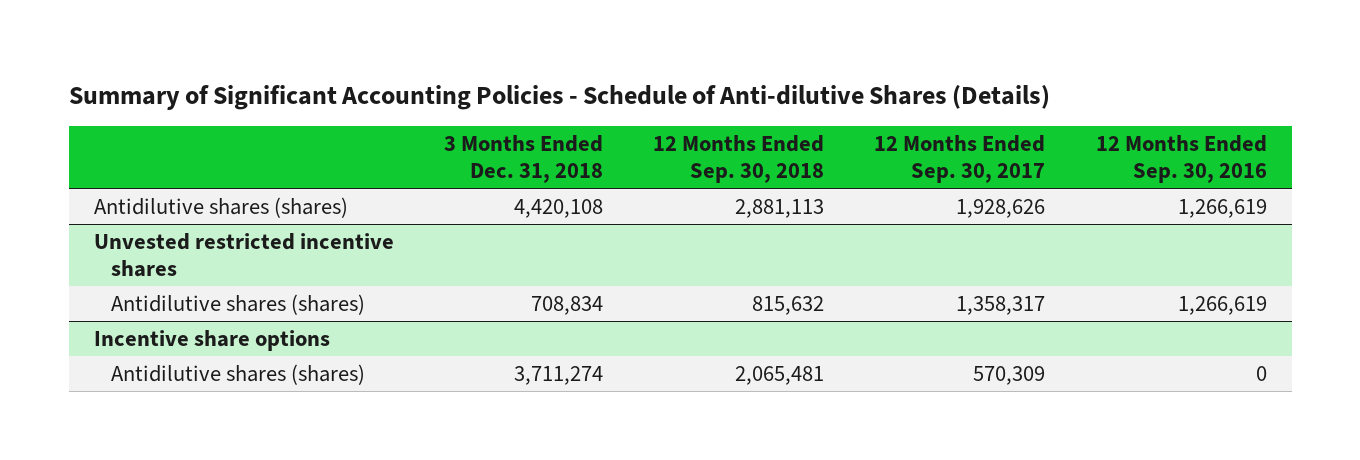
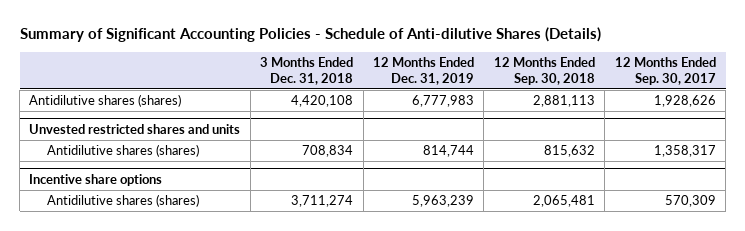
[1095,135,1267,184] 12 Months Ended Sep. 30, 2016 -> none
none -> [373,56,475,85] 12 Months Ended Dec. 31, 2019
[93,232,394,277] Unvested restricted incentive shares -> [29,123,241,134] Unvested restricted shares and units

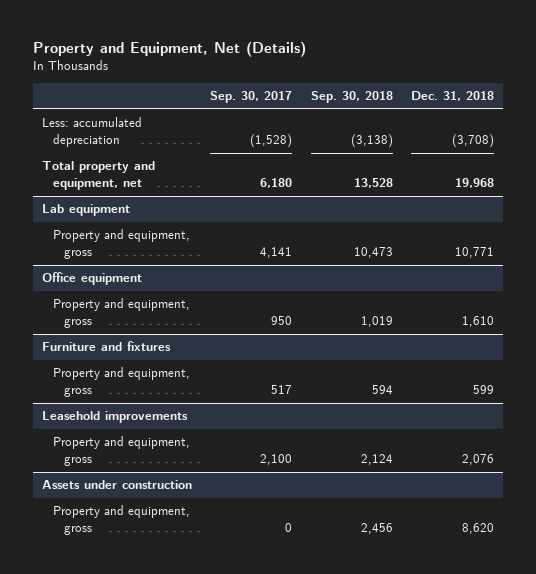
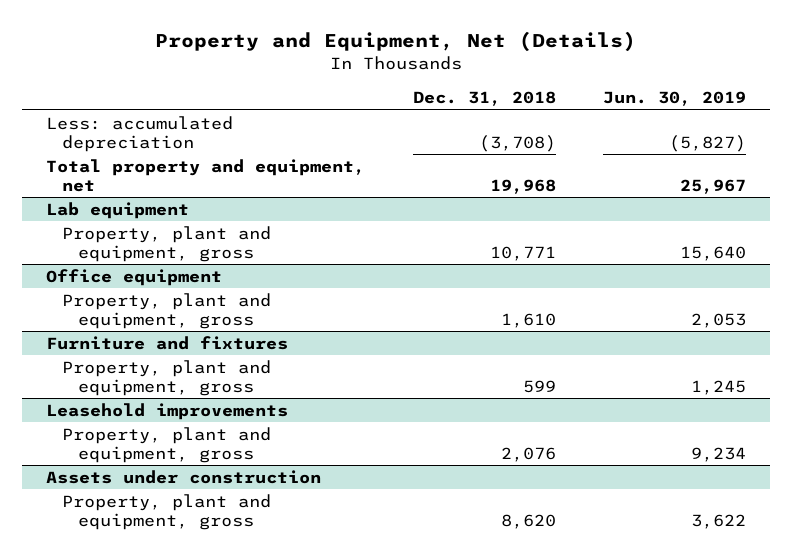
[210,91,293,104] Sep. 30, 2017 -> none
[310,91,393,104] Sep. 30, 2018 -> none
none -> [603,91,747,107] Jun. 30, 2019
[53,229,191,260] Property and equipment, gross -> [62,225,272,262] Property, plant and equipment, gross
[53,298,191,329] Property and equipment, gross -> [62,292,272,329] Property, plant and equipment, gross
[53,367,191,398] Property and equipment, gross -> [62,359,272,396] Property, plant and equipment, gross
[53,436,191,467] Property and equipment, gross -> [62,426,272,463] Property, plant and equipment, gross
[53,505,191,536] Property and equipment, gross -> [62,493,272,530] Property, plant and equipment, gross

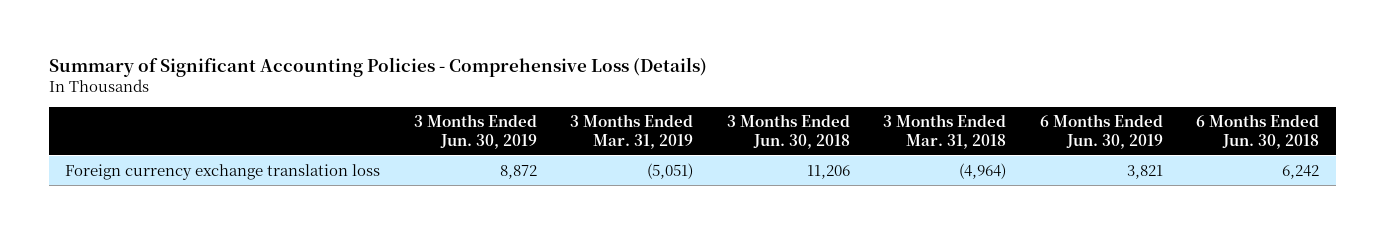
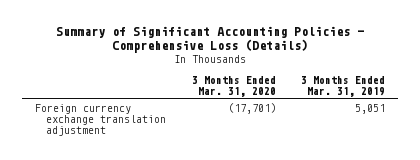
[413,114,537,149] 3 Months Ended Jun. 30, 2019 -> none
[726,114,850,149] 3 Months Ended Jun. 30, 2018 -> none
[883,114,1007,149] 3 Months Ended Mar. 31, 2018 -> none
[1039,114,1163,149] 6 Months Ended Jun. 30, 2019 -> none
[1196,114,1320,149] 6 Months Ended Jun. 30, 2018 -> none
none -> [191,75,276,97] 3 Months Ended Mar. 31, 2020
[65,164,381,181] Foreign currency exchange translation loss -> [34,104,167,137] Foreign currency exchange translation adjustment
[647,163,694,180] (5,051) -> [355,104,386,115] 5,051

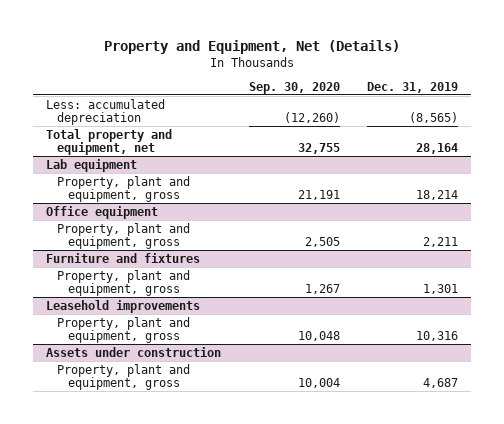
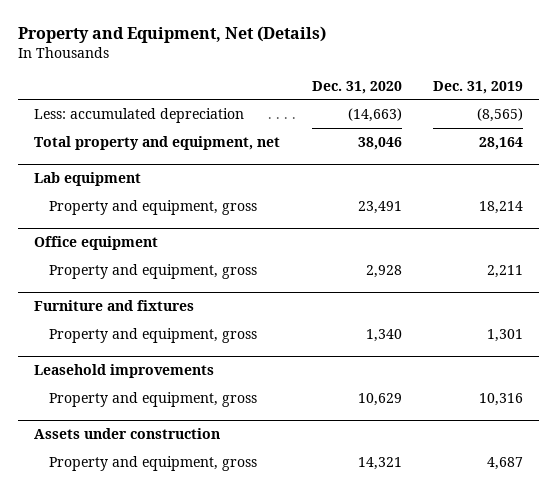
[248,81,340,94] Sep. 30, 2020 -> none
none -> [311,80,402,94] Dec. 31, 2020
[57,175,191,203] Property, plant and equipment, gross -> [49,199,258,215] Property and equipment, gross
[57,222,191,250] Property, plant and equipment, gross -> [49,263,258,279] Property and equipment, gross
[57,269,191,297] Property, plant and equipment, gross -> [49,327,258,343] Property and equipment, gross
[57,316,191,344] Property, plant and equipment, gross -> [49,391,258,407] Property and equipment, gross
[57,363,191,391] Property, plant and equipment, gross -> [49,455,258,471] Property and equipment, gross

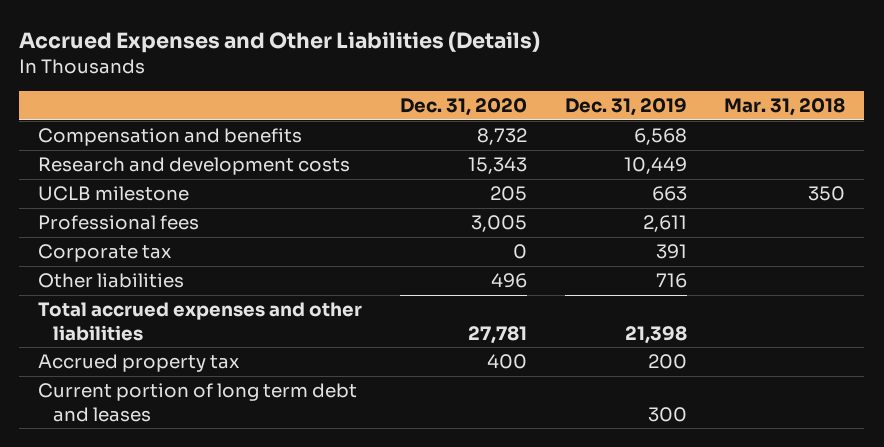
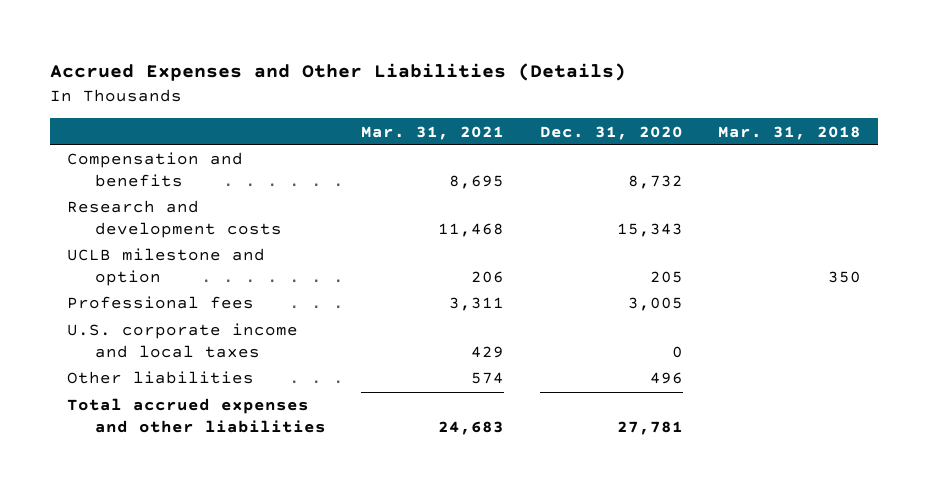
[564,98,687,117] Dec. 31, 2019 -> none
none -> [361,125,505,140] Mar. 31, 2021
[38,186,190,202] UCLB milestone -> [67,248,266,286] UCLB milestone and option
[38,244,172,263] Corporate tax -> none
none -> [67,323,299,358] U.S. corporate income and local taxes
[38,354,240,373] Accrued property tax -> none
[38,383,358,422] Current portion of long term debt and leases -> none

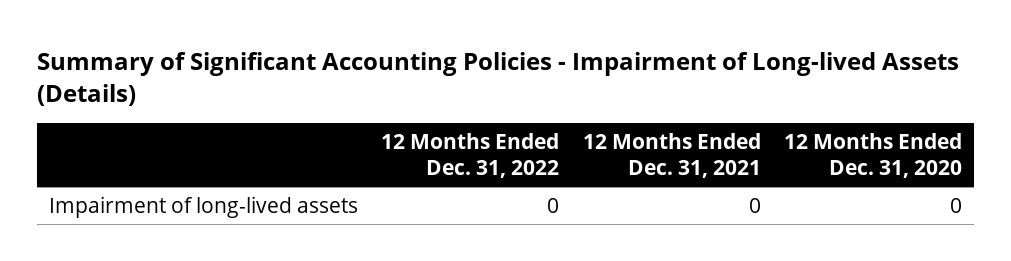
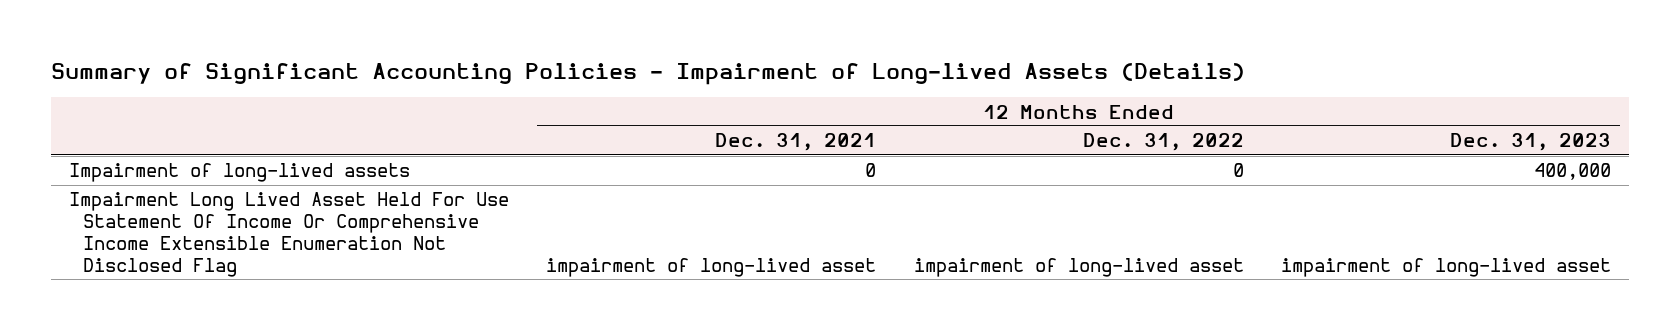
[784,132,963,179] 12 Months Ended Dec. 31, 2020 -> none
none -> [1449,133,1611,152] Dec. 31, 2023
none -> [69,192,510,277] Impairment Long Lived Asset Held For Use Statement Of Income Or Comprehensive Income Extensible Enumeration Not Disclosed Flag

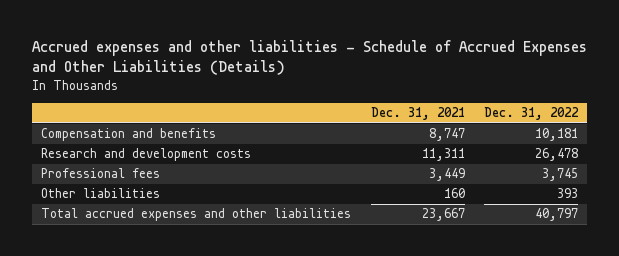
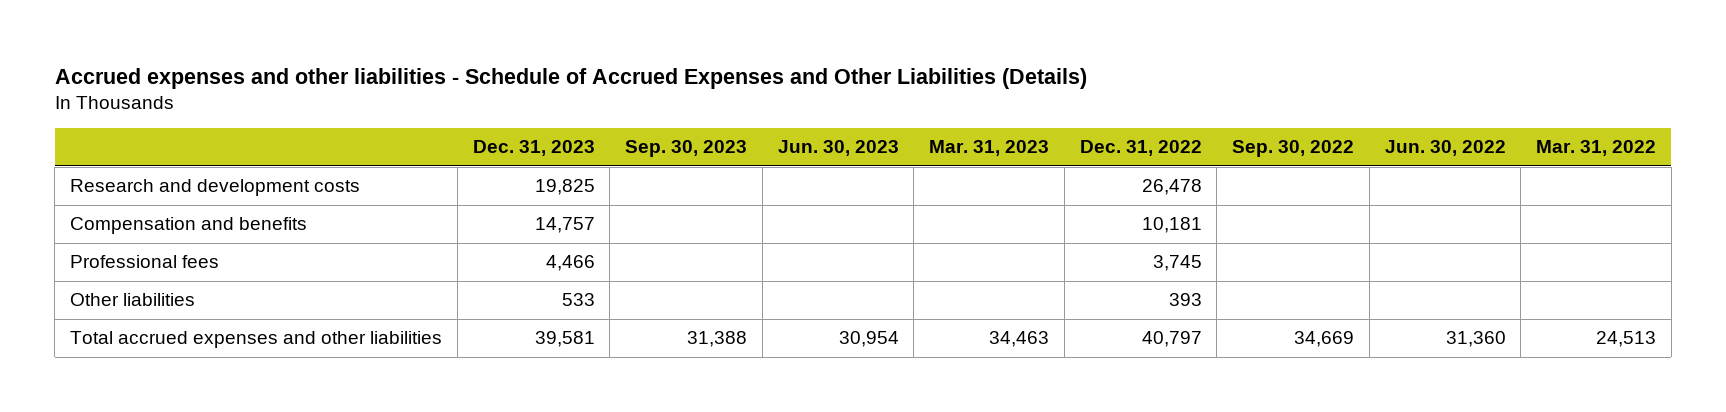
[370,107,465,121] Dec. 31, 2021 -> none
none -> [472,140,595,157] Dec. 31, 2023
none -> [625,140,748,158] Sep. 30, 2023
none -> [777,140,899,157] Jun. 30, 2023
none -> [929,140,1050,157] Mar. 31, 2023
none -> [1232,140,1355,158] Sep. 30, 2022
none -> [1384,140,1506,157] Jun. 30, 2022
none -> [1536,140,1657,157] Mar. 31, 2022
[41,128,217,142] Compensation and benefits -> [70,217,308,235] Compensation and benefits

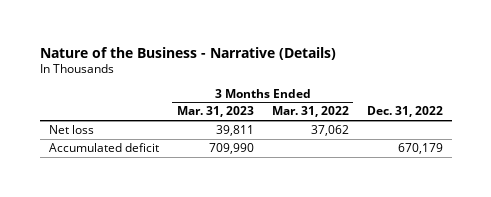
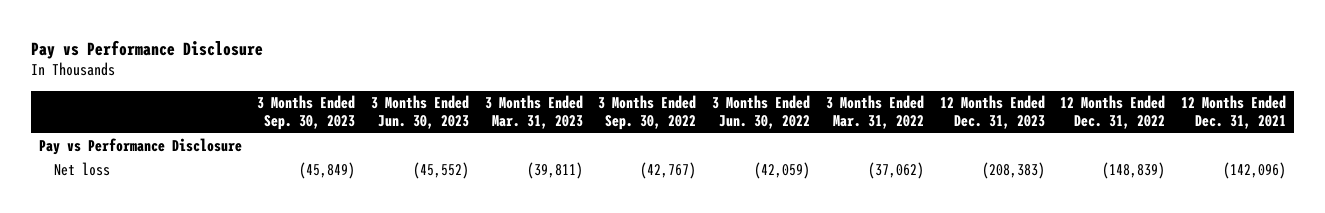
[39,46,336,60] Nature of the Business - Narrative (Details) -> [30,39,263,59] Pay vs Performance Disclosure
[366,106,443,118] Dec. 31, 2022 -> none
none -> [257,94,356,131] 3 Months Ended Sep. 30, 2023
none -> [371,94,470,130] 3 Months Ended Jun. 30, 2023
none -> [598,94,697,131] 3 Months Ended Sep. 30, 2022
none -> [712,94,811,130] 3 Months Ended Jun. 30, 2022
none -> [939,94,1045,130] 12 Months Ended Dec. 31, 2023
none -> [1060,94,1166,130] 12 Months Ended Dec. 31, 2022
none -> [1181,94,1287,130] 12 Months Ended Dec. 31, 2021
[48,142,159,152] Accumulated deficit -> none
none -> [38,138,242,156] Pay vs Performance Disclosure
[215,124,254,136] 39,811 -> [526,162,583,180] (39,811)
[310,124,349,136] 37,062 -> [867,162,924,180] (37,062)

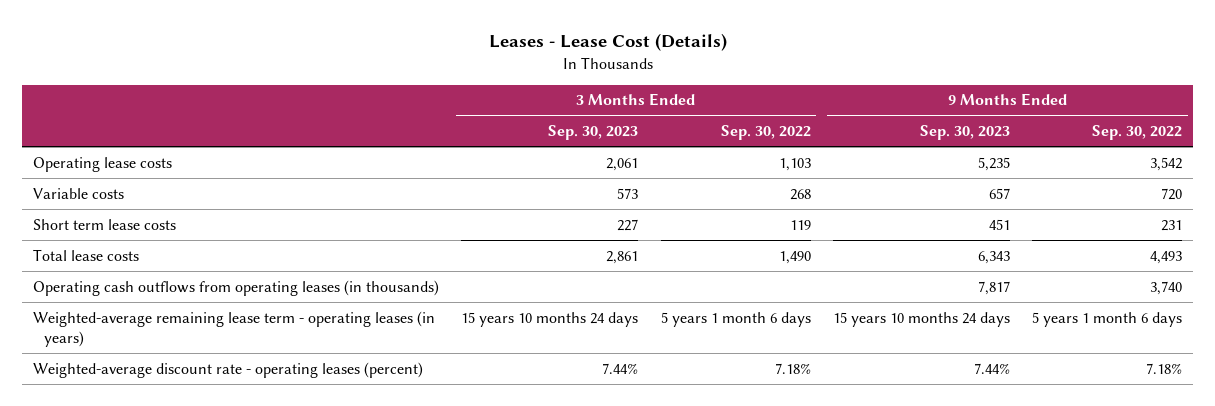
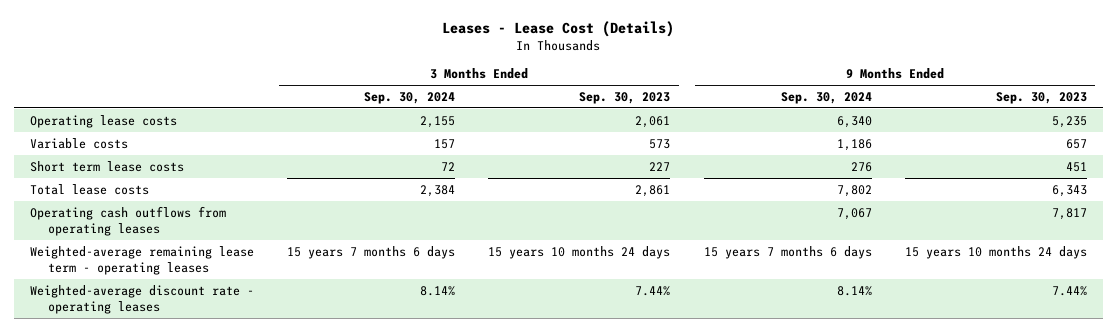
[720,125,811,141] Sep. 30, 2022 -> none
[1092,125,1183,141] Sep. 30, 2022 -> none
none -> [364,91,456,104] Sep. 30, 2024
none -> [780,91,872,104] Sep. 30, 2024
[32,279,439,296] Operating cash outflows from operating leases (in thousands) -> [30,205,227,236] Operating cash outflows from operating leases
[32,310,435,348] Weighted-average remaining lease term - operating leases (in years) -> [30,245,255,275] Weighted-average remaining lease term - operating leases
[32,361,423,378] Weighted-average discount rate - operating leases (percent) -> [30,284,255,314] Weighted-average discount rate - operating leases

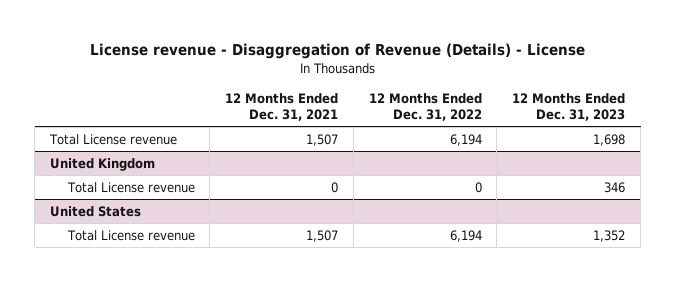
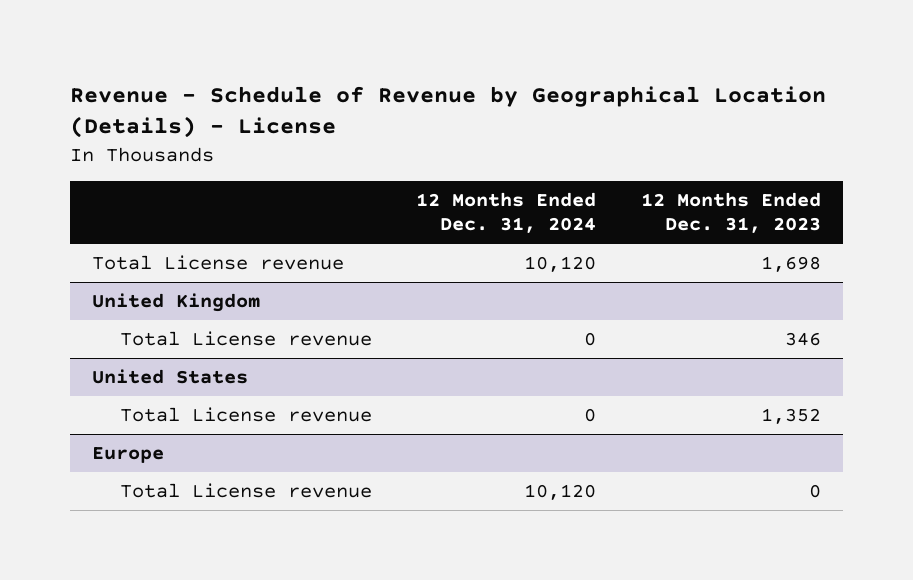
[89,43,585,60] License revenue - Disaggregation of Revenue (Details) - License -> [70,85,827,139] Revenue - Schedule of Revenue by Geographical Location (Details) - License
[225,92,339,122] 12 Months Ended Dec. 31, 2021 -> none
[368,92,482,122] 12 Months Ended Dec. 31, 2022 -> none
none -> [416,191,597,234] 12 Months Ended Dec. 31, 2024
none -> [92,446,165,463] Europe
none -> [119,482,372,498] Total License revenue

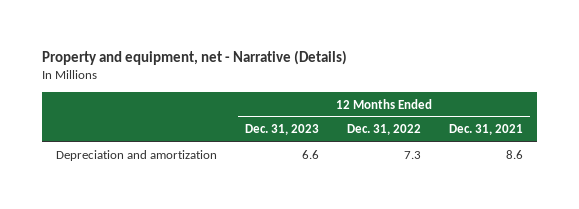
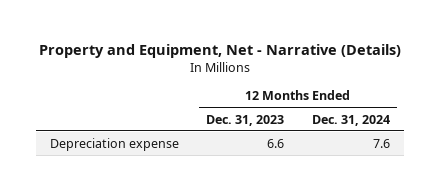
[41,49,347,65] Property and equipment, net - Narrative (Details) -> [38,44,401,59] Property and Equipment, Net - Narrative (Details)
[346,124,421,136] Dec. 31, 2022 -> none
[448,124,523,136] Dec. 31, 2021 -> none
none -> [312,114,391,126] Dec. 31, 2024
[55,149,217,161] Depreciation and amortization -> [49,138,179,152] Depreciation expense

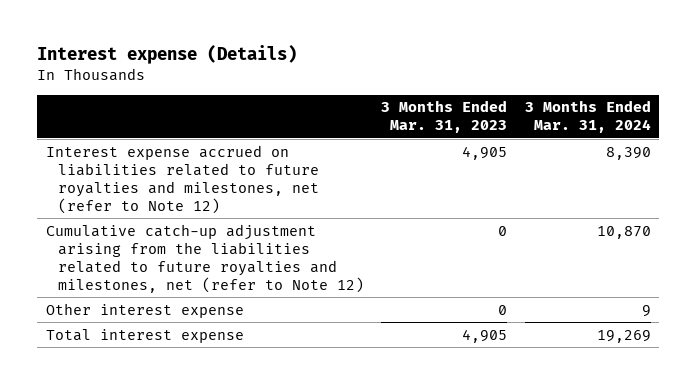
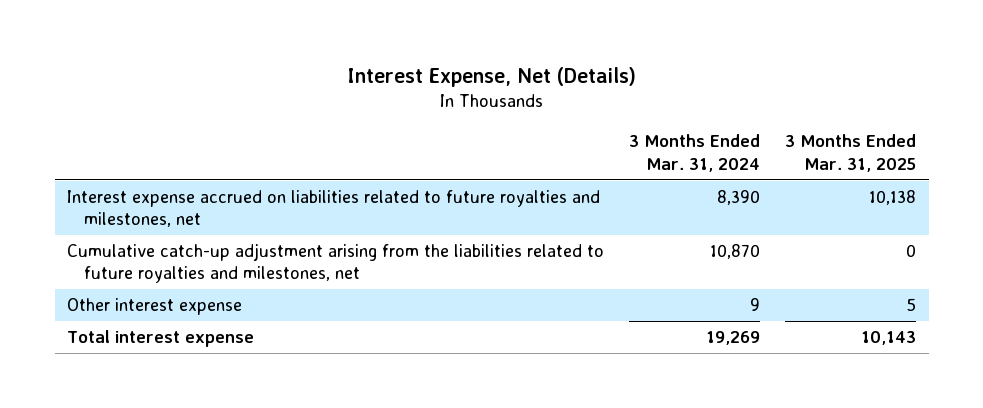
[37,45,298,65] Interest expense (Details) -> [346,66,636,87] Interest Expense, Net (Details)
[381,100,508,134] 3 Months Ended Mar. 31, 2023 -> none
none -> [785,134,917,172] 3 Months Ended Mar. 31, 2025
[45,144,319,214] Interest expense accrued on liabilities related to future royalties and milestones, net (refer to Note 12) -> [67,189,601,228] Interest expense accrued on liabilities related to future royalties and milestones, net
[45,223,364,293] Cumulative catch-up adjustment arising from the liabilities related to future royalties and milestones, net (refer to Note 12) -> [67,242,605,284] Cumulative catch-up adjustment arising from the liabilities related to future royalties and milestones, net

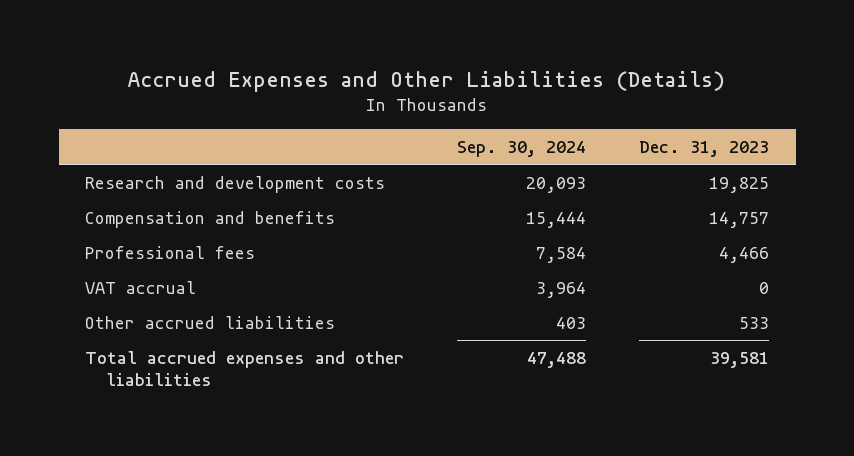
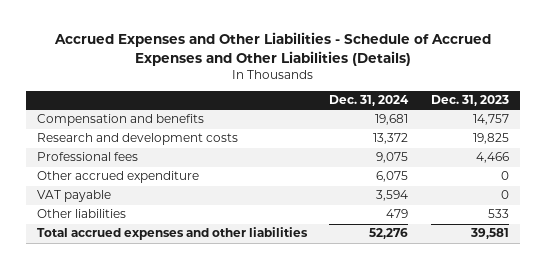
[128,70,726,92] Accrued Expenses and Other Liabilities (Details) -> [53,32,491,66] Accrued Expenses and Other Liabilities - Schedule of Accrued Expenses and Other Liabilities (Details)
[457,140,587,157] Sep. 30, 2024 -> none
none -> [329,94,410,106] Dec. 31, 2024
[85,175,386,193] Research and development costs -> [36,133,238,146] Research and development costs
none -> [36,171,199,184] Other accrued expenditure
[85,280,197,294] VAT accrual -> [36,190,111,203] VAT payable
[85,315,336,329] Other accrued liabilities -> [36,209,126,219] Other liabilities

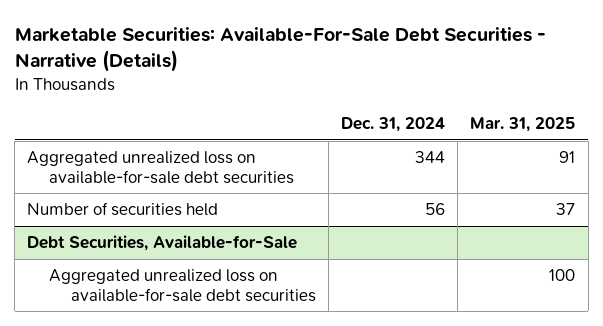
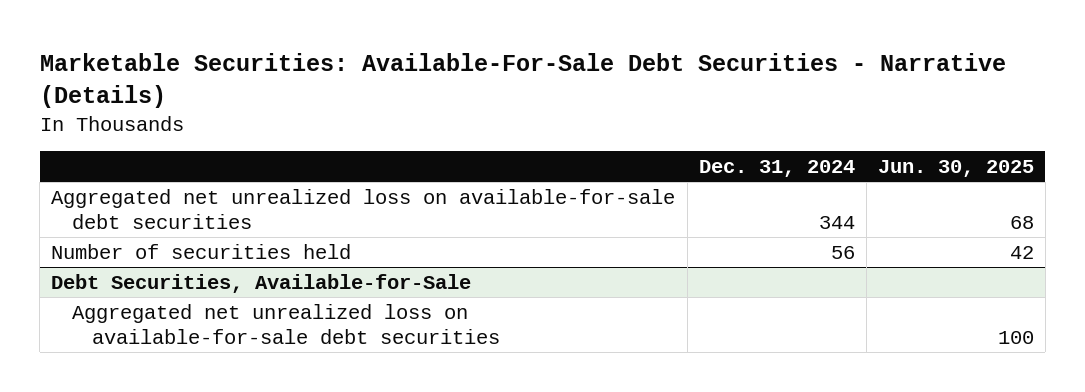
[470,117,576,133] Mar. 31, 2025 -> none
none -> [877,159,1034,177] Jun. 30, 2025
[27,151,294,184] Aggregated unrealized loss on available-for-sale debt securities -> [51,188,676,229] Aggregated net unrealized loss on available-for-sale debt securities
[48,269,316,302] Aggregated unrealized loss on available-for-sale debt securities -> [71,303,501,344] Aggregated net unrealized loss on available-for-sale debt securities

